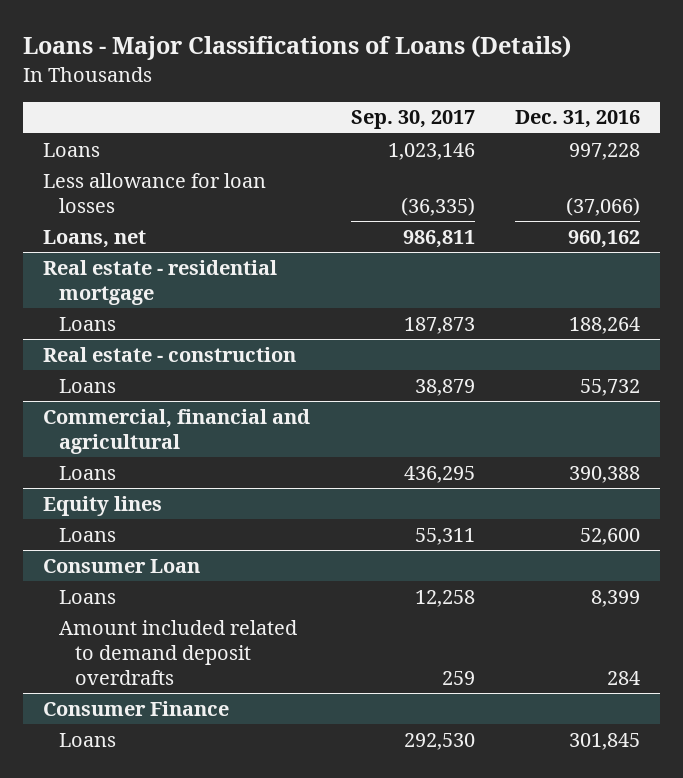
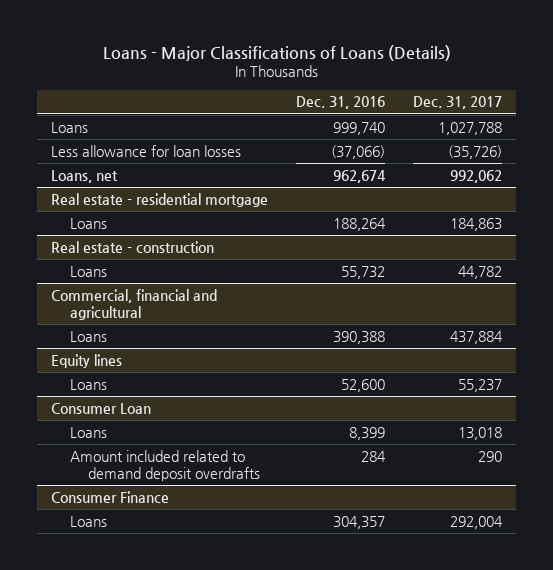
[350,110,475,130] Sep. 30, 2017 -> none
none -> [413,96,503,110] Dec. 31, 2017
[568,142,640,160] 997,228 -> [333,121,386,135] 999,740
[567,229,640,248] 960,162 -> [333,169,387,183] 962,674
[568,732,640,750] 301,845 -> [333,515,386,529] 304,357

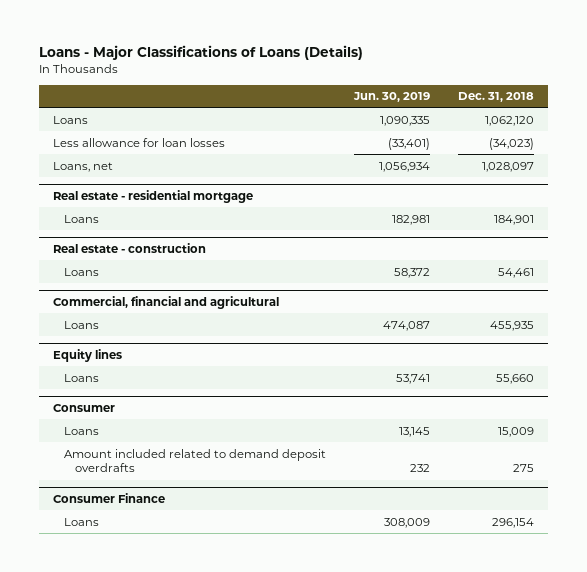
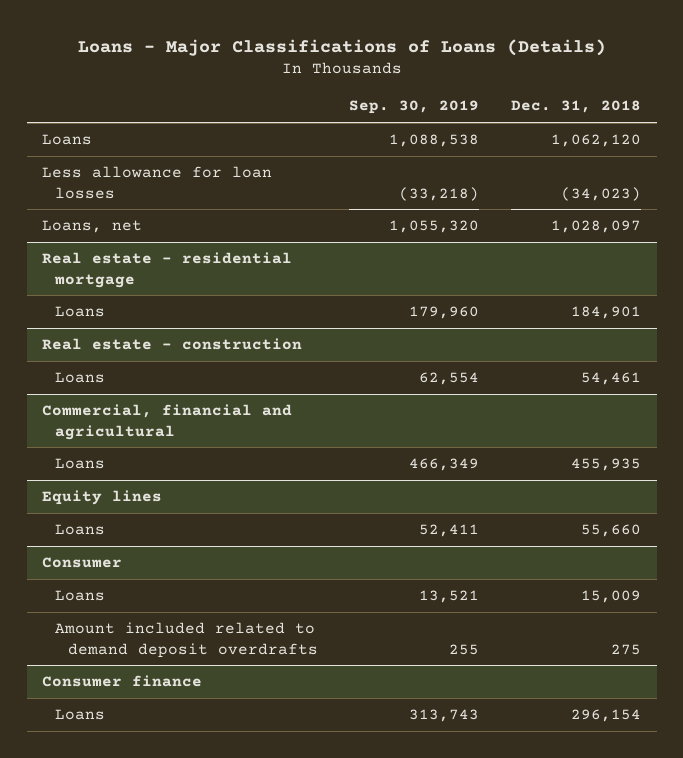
[352,92,430,103] Jun. 30, 2019 -> none
none -> [349,100,480,115] Sep. 30, 2019
[52,492,165,503] Consumer Finance -> [42,674,203,687] Consumer finance

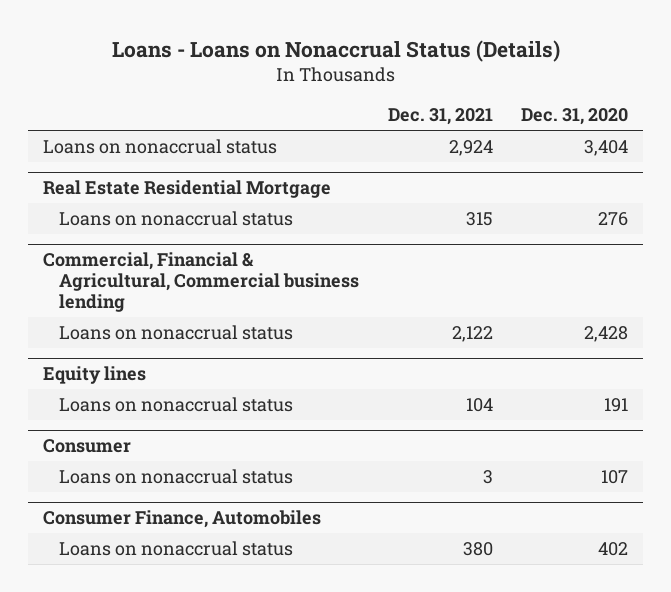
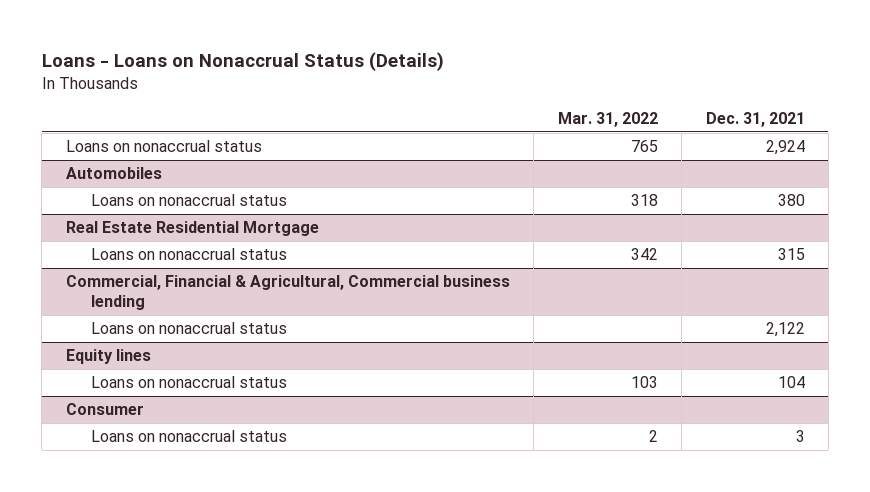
[521,108,629,126] Dec. 31, 2020 -> none
none -> [557,112,658,128] Mar. 31, 2022
none -> [65,167,162,180] Automobiles
none -> [91,194,288,207] Loans on nonaccrual status
[42,510,321,529] Consumer Finance, Automobiles -> none
[58,540,293,556] Loans on nonaccrual status -> none

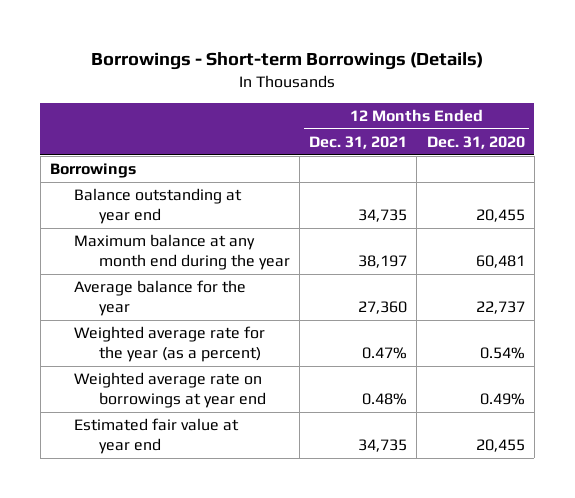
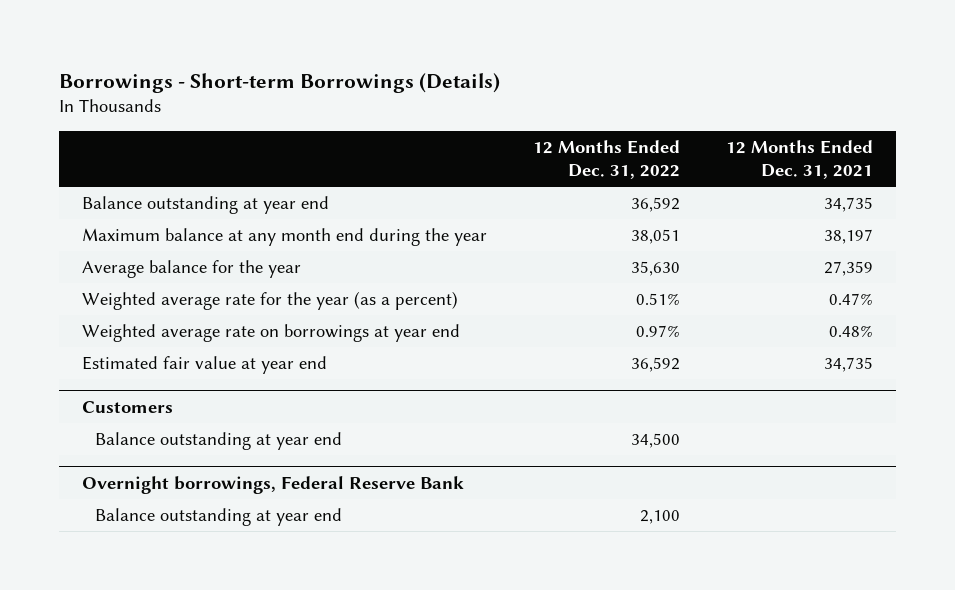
[426,135,525,149] Dec. 31, 2020 -> none
none -> [533,139,681,180] 12 Months Ended Dec. 31, 2022
[50,163,137,179] Borrowings -> none
[358,300,408,314] 27,360 -> [823,261,873,277] 27,359
none -> [82,400,174,413] Customers
none -> [95,432,343,451] Balance outstanding at year end
none -> [82,475,465,494] Overnight borrowings, Federal Reserve Bank
none -> [95,508,343,527] Balance outstanding at year end

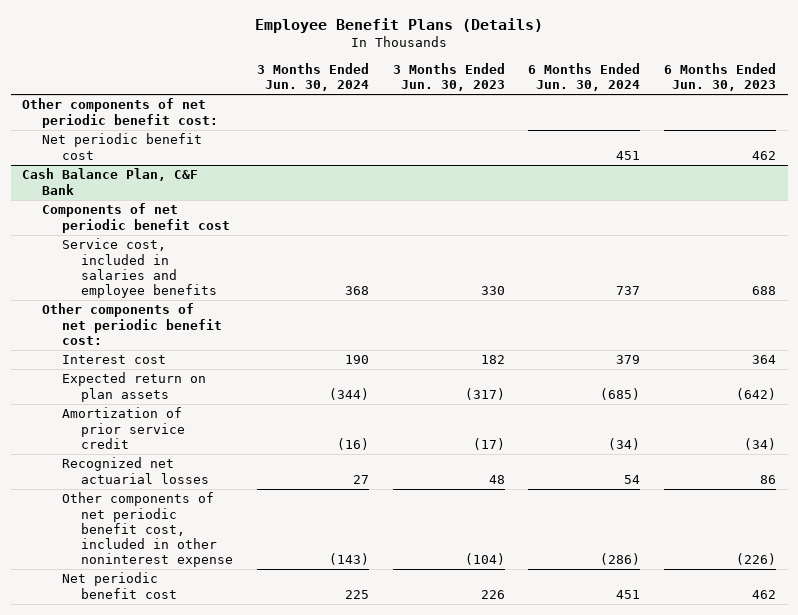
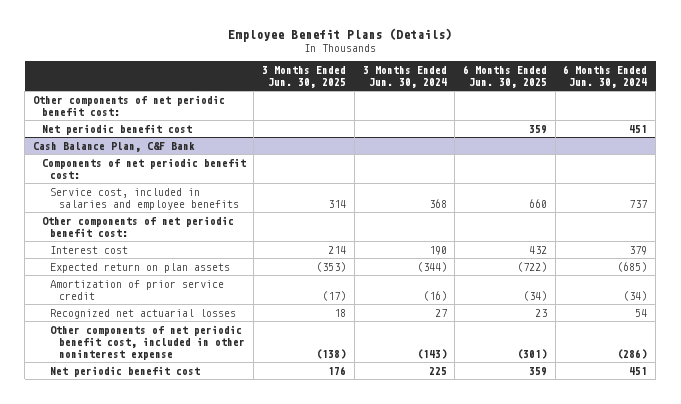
[392,63,505,92] 3 Months Ended Jun. 30, 2023 -> none
[664,63,777,92] 6 Months Ended Jun. 30, 2023 -> none
none -> [262,65,347,88] 3 Months Ended Jun. 30, 2025
none -> [462,64,547,88] 6 Months Ended Jun. 30, 2025
[42,203,230,233] Components of net periodic benefit cost -> [41,157,246,179] Components of net periodic benefit cost:

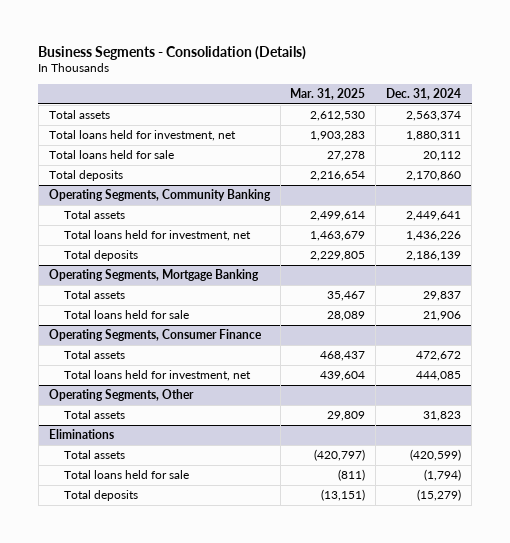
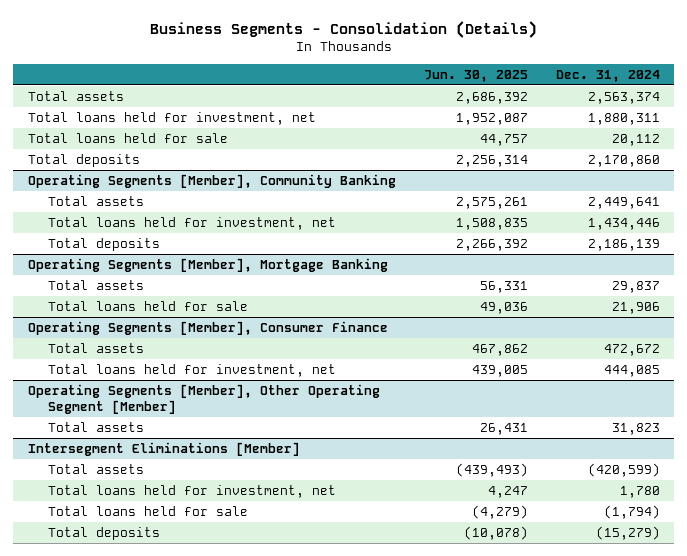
[290,88,366,101] Mar. 31, 2025 -> none
none -> [423,69,528,82] Jun. 30, 2025
[48,189,271,202] Operating Segments, Community Banking -> [27,174,396,189] Operating Segments [Member], Community Banking
[406,231,462,242] 1,436,226 -> [587,218,660,231] 1,434,446
[48,269,259,282] Operating Segments, Mortgage Banking -> [27,258,388,273] Operating Segments [Member], Mortgage Banking
[48,329,262,342] Operating Segments, Consumer Finance -> [27,321,388,336] Operating Segments [Member], Consumer Finance
[48,389,194,402] Operating Segments, Other -> [27,384,380,414] Operating Segments [Member], Other Operating Segment [Member]
[48,429,114,440] Eliminations -> [27,442,300,457] Intersegment Eliminations [Member]
none -> [47,485,336,499] Total loans held for investment, net

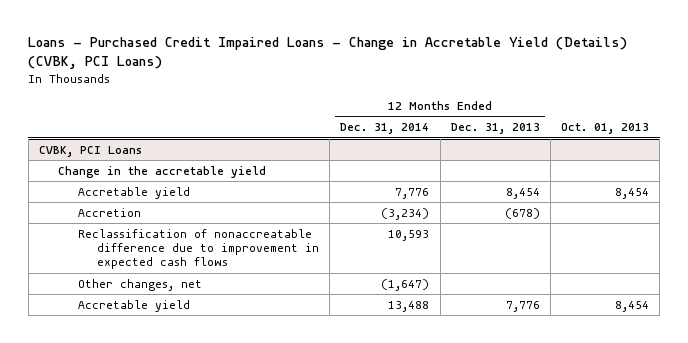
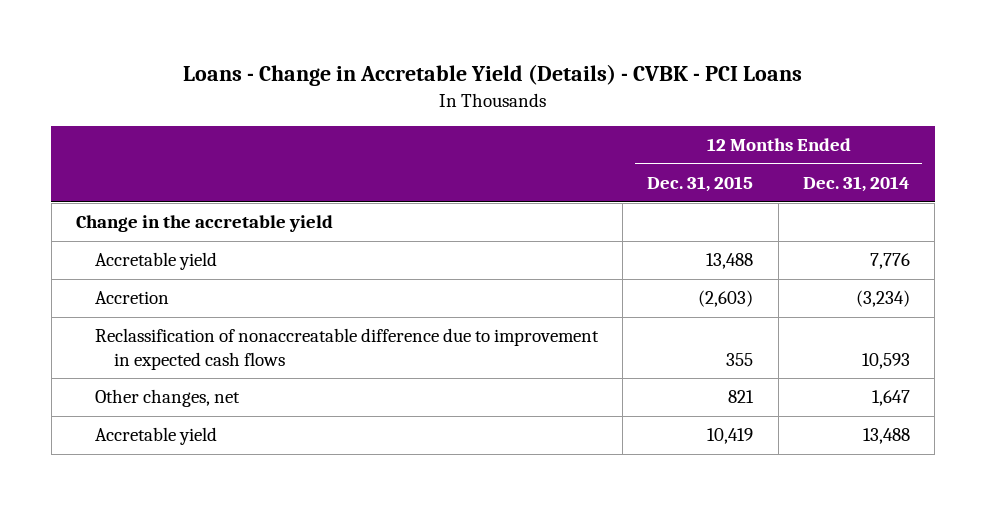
[28,37,628,70] Loans - Purchased Credit Impaired Loans - Change in Accretable Yield (Details) (CVBK, PCI Loans) -> [182,63,802,86] Loans - Change in Accretable Yield (Details) - CVBK - PCI Loans
[450,123,540,135] Dec. 31, 2013 -> none
[561,123,650,135] Oct. 01, 2013 -> none
none -> [647,176,754,193] Dec. 31, 2015
[38,145,142,157] CVBK, PCI Loans -> none
[381,278,430,291] (1,647) -> [871,390,910,407] 1,647

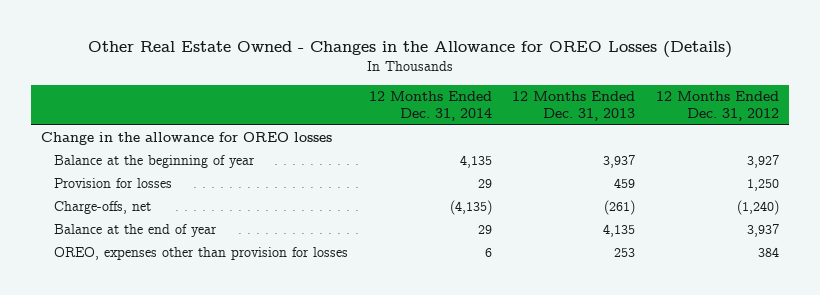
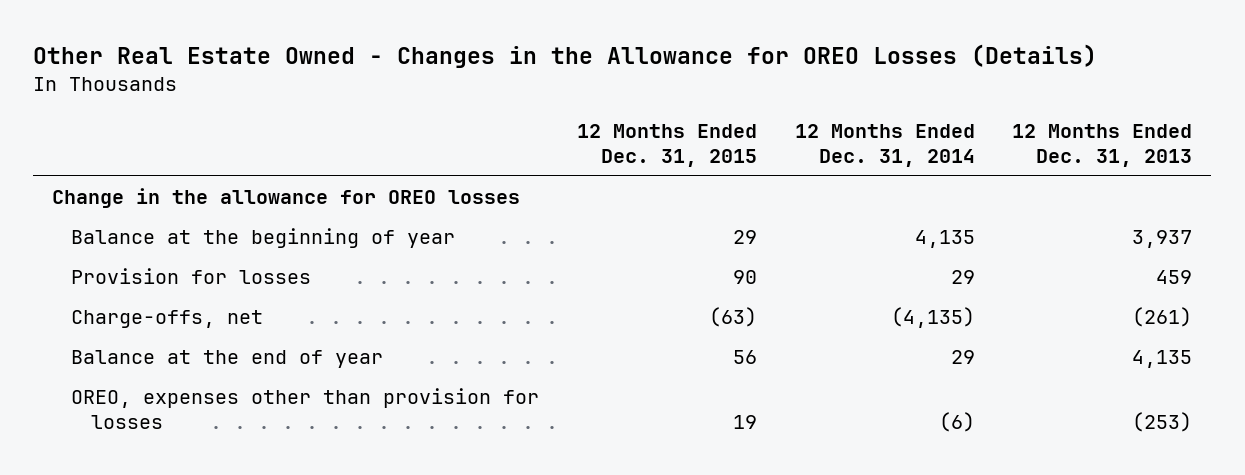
[655,91,779,121] 12 Months Ended Dec. 31, 2012 -> none
none -> [577,123,758,168] 12 Months Ended Dec. 31, 2015
[484,248,492,258] 6 -> [938,412,975,433] (6)
[614,248,636,258] 253 -> [1132,412,1193,433] (253)

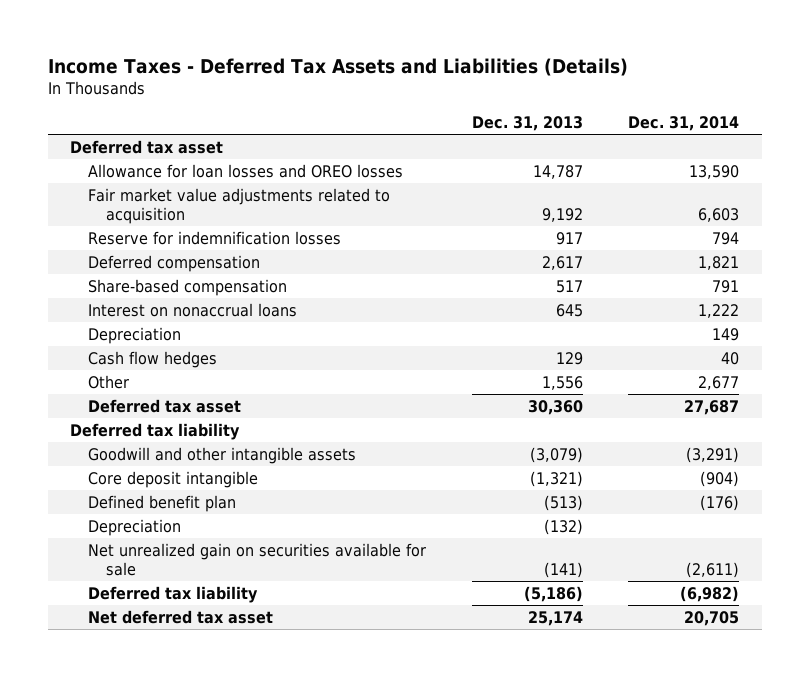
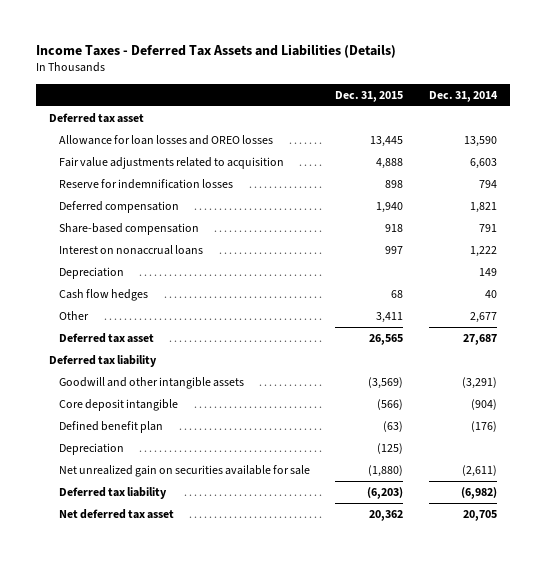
[471,116,583,132] Dec. 31, 2013 -> none
none -> [335,90,404,102] Dec. 31, 2015
[87,187,390,225] Fair market value adjustments related to acquisition -> [58,157,284,170] Fair value adjustments related to acquisition

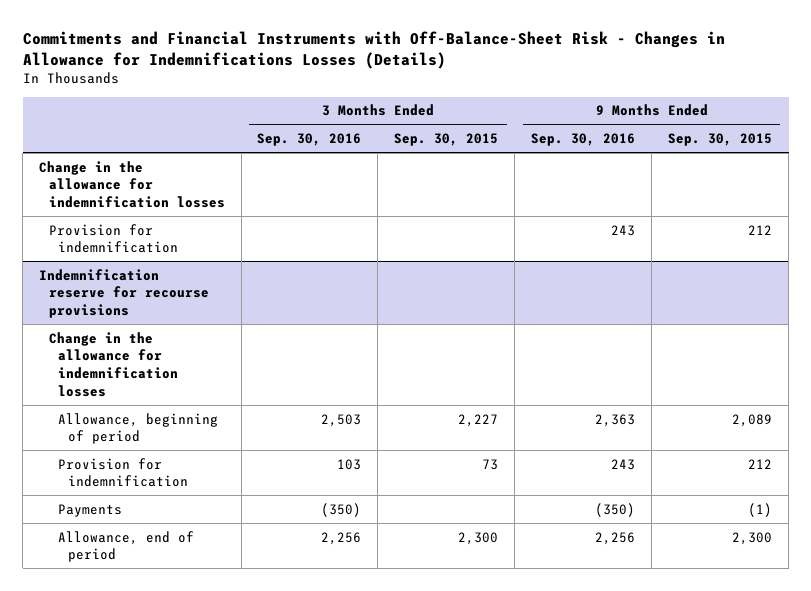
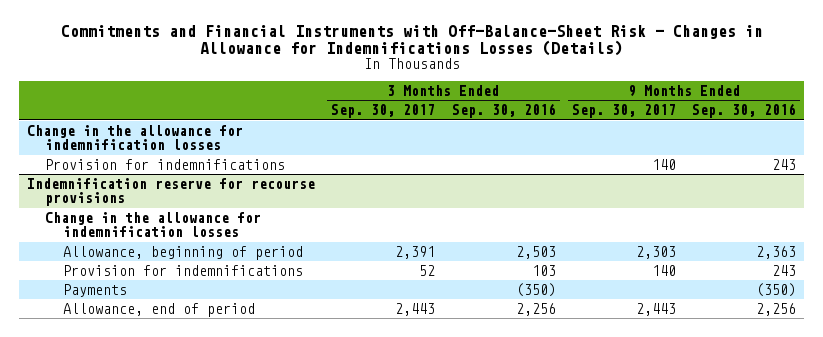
[394,133,499,147] Sep. 30, 2015 -> none
[668,133,773,147] Sep. 30, 2015 -> none
none -> [331,104,436,119] Sep. 30, 2017
none -> [571,104,676,119] Sep. 30, 2017
[48,223,179,254] Provision for indemnification -> [45,158,286,170] Provision for indemnifications
[58,457,188,488] Provision for indemnification -> [63,264,304,276] Provision for indemnifications

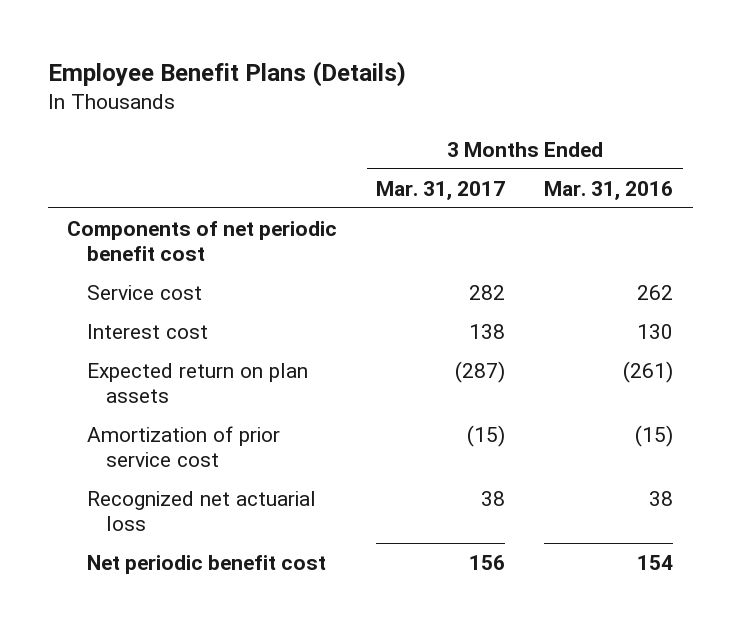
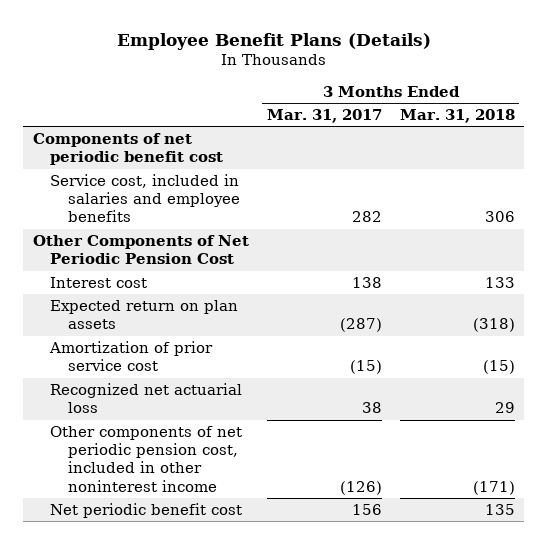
[544,180,674,200] Mar. 31, 2016 -> none
none -> [399,109,515,124] Mar. 31, 2018
[86,284,202,300] Service cost -> [50,173,240,223] Service cost, included in salaries and employee benefits
none -> [32,234,249,265] Other Components of Net Periodic Pension Cost
none -> [50,425,243,492] Other components of net periodic pension cost, included in other noninterest income

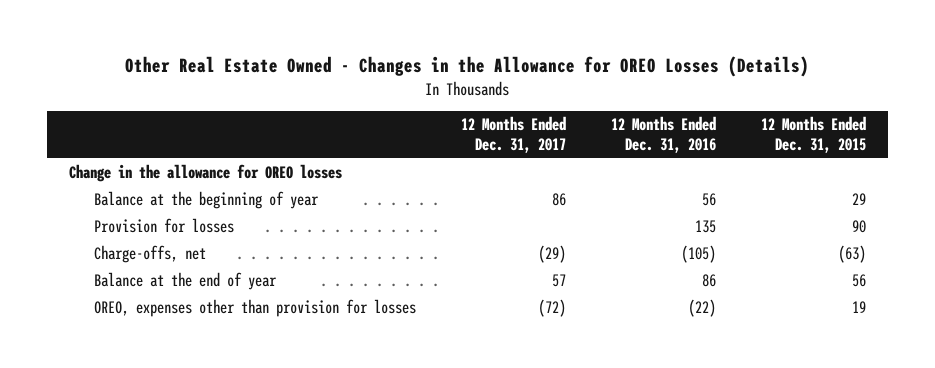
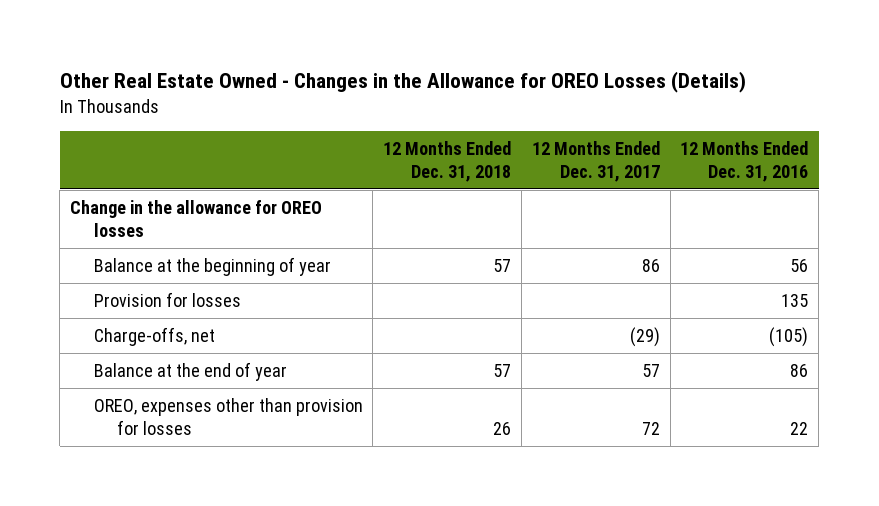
[760,116,866,153] 12 Months Ended Dec. 31, 2015 -> none
none -> [383,140,512,182] 12 Months Ended Dec. 31, 2018
[538,299,567,318] (72) -> [641,421,660,435] 72
[687,299,716,318] (22) -> [790,421,809,435] 22

